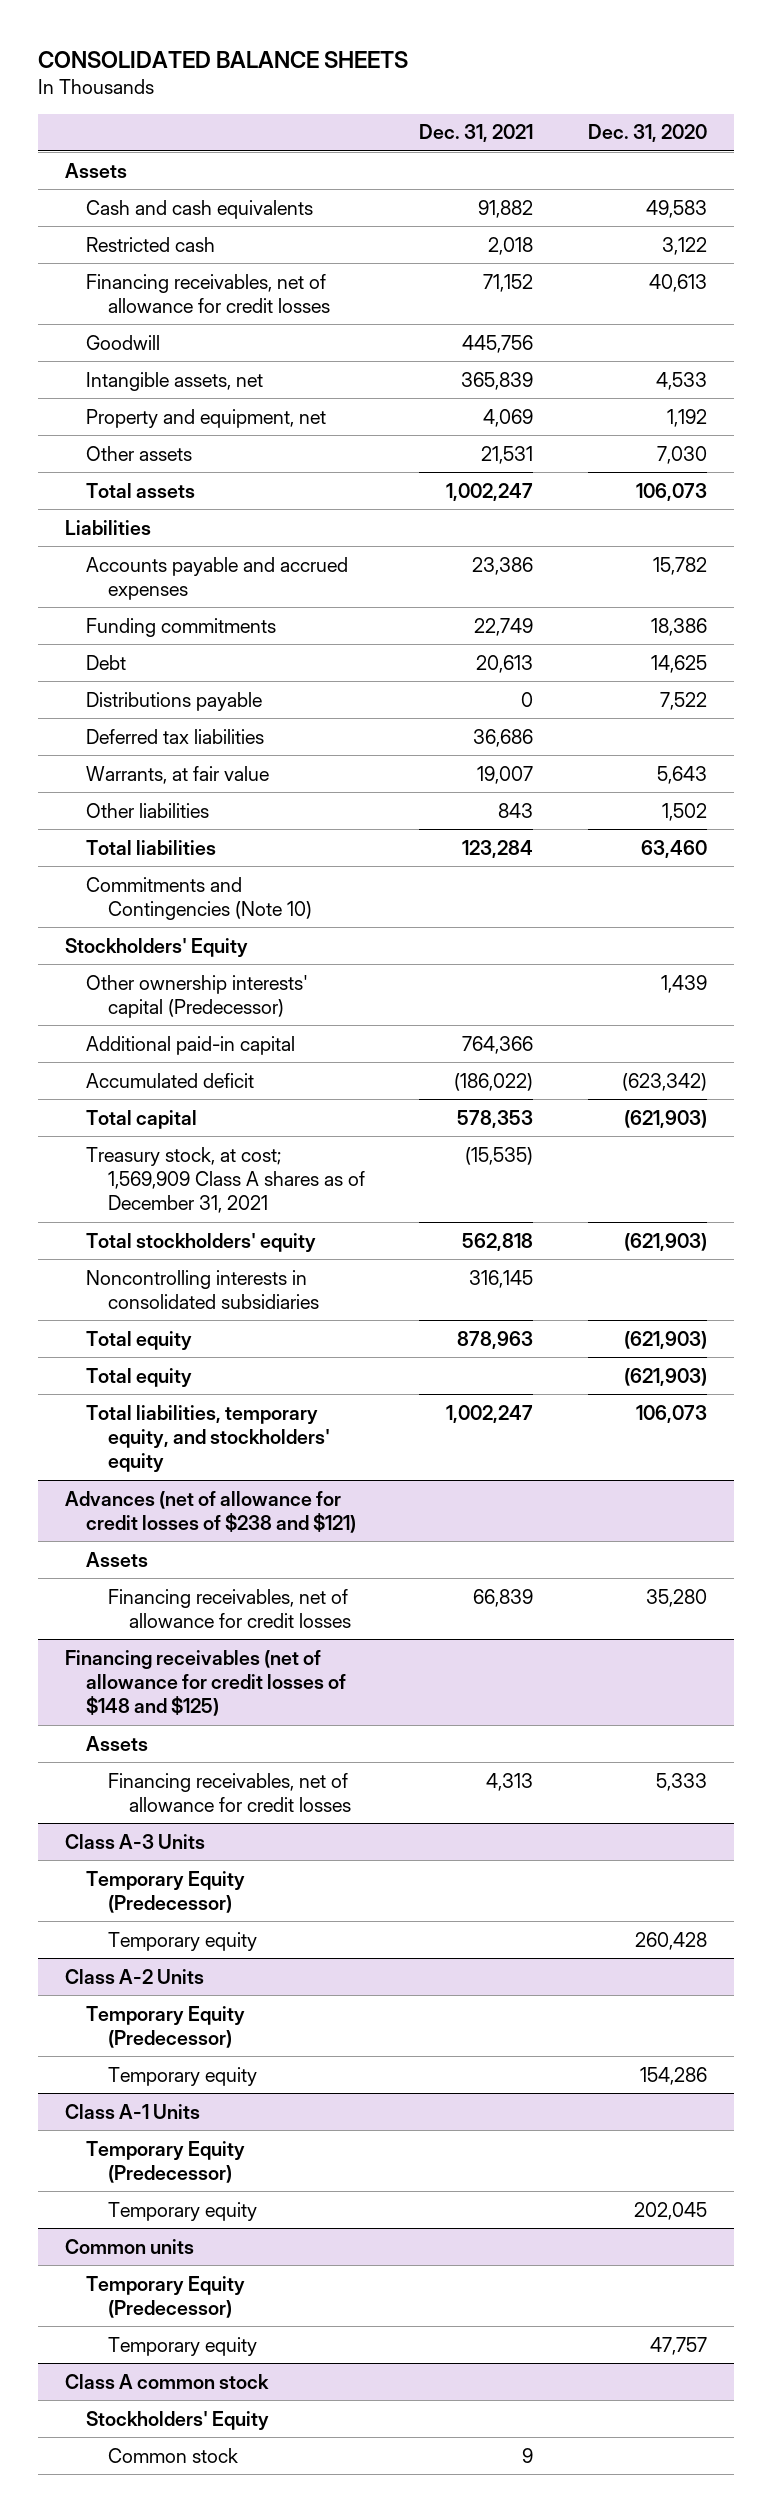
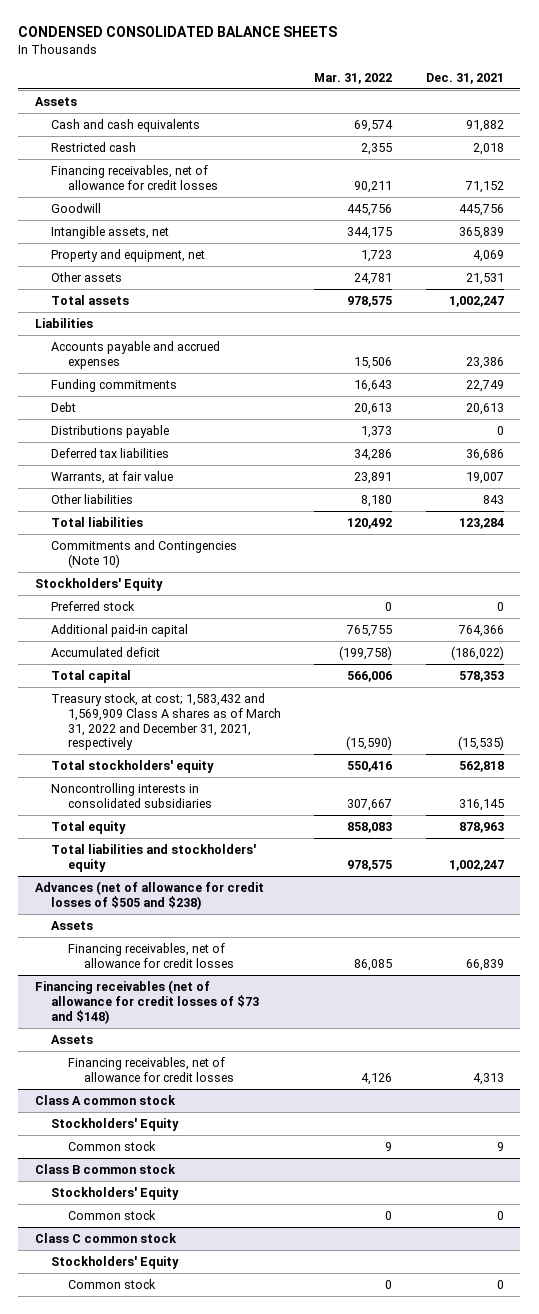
[37,50,408,68] CONSOLIDATED BALANCE SHEETS -> [18,26,338,38] CONDENSED CONSOLIDATED BALANCE SHEETS
[587,124,707,143] Dec. 31, 2020 -> none
none -> [314,72,393,84] Mar. 31, 2022
[86,974,309,1018] Other ownership interests' capital (Predecessor) -> none
none -> [51,600,136,611] Preferred stock
[86,1146,365,1214] Treasury stock, at cost; 1,569,909 Class A shares as of December 31, 2021 -> [51,692,281,751] Treasury stock, at cost; 1,583,432 and 1,569,909 Class A shares as of March 31, 2022 and December 31, 2021, respectively
[86,1367,193,1387] Total equity -> none
[86,1404,330,1473] Total liabilities, temporary equity, and stockholders' equity -> [51,843,257,872] Total liabilities and stockholders' equity
[65,1490,357,1533] Advances (net of allowance for credit losses of $238 and $121) -> [35,880,265,910] Advances (net of allowance for credit losses of $505 and $238)
[65,1649,347,1717] Financing receivables (net of allowance for credit losses of $148 and $125) -> [35,979,260,1024] Financing receivables (net of allowance for credit losses of $73 and $148)
[65,1833,206,1849] Class A-3 Units -> none
[86,1870,246,1913] Temporary Equity (Predecessor) -> none
[107,1931,257,1951] Temporary equity -> none
[65,1968,205,1984] Class A-2 Units -> none
[86,2005,246,2048] Temporary Equity (Predecessor) -> none
[107,2066,257,2086] Temporary equity -> none
[65,2103,201,2119] Class A-1 Units -> none
[86,2140,246,2183] Temporary Equity (Predecessor) -> none
[107,2201,257,2221] Temporary equity -> none
[65,2238,195,2254] Common units -> none
[86,2275,246,2318] Temporary Equity (Predecessor) -> none
[107,2336,257,2356] Temporary equity -> none
none -> [35,1163,177,1174] Class B common stock
none -> [51,1186,180,1200] Stockholders' Equity
none -> [67,1209,156,1220] Common stock
none -> [35,1232,178,1243] Class C common stock
none -> [51,1255,180,1269] Stockholders' Equity
none -> [67,1278,156,1289] Common stock

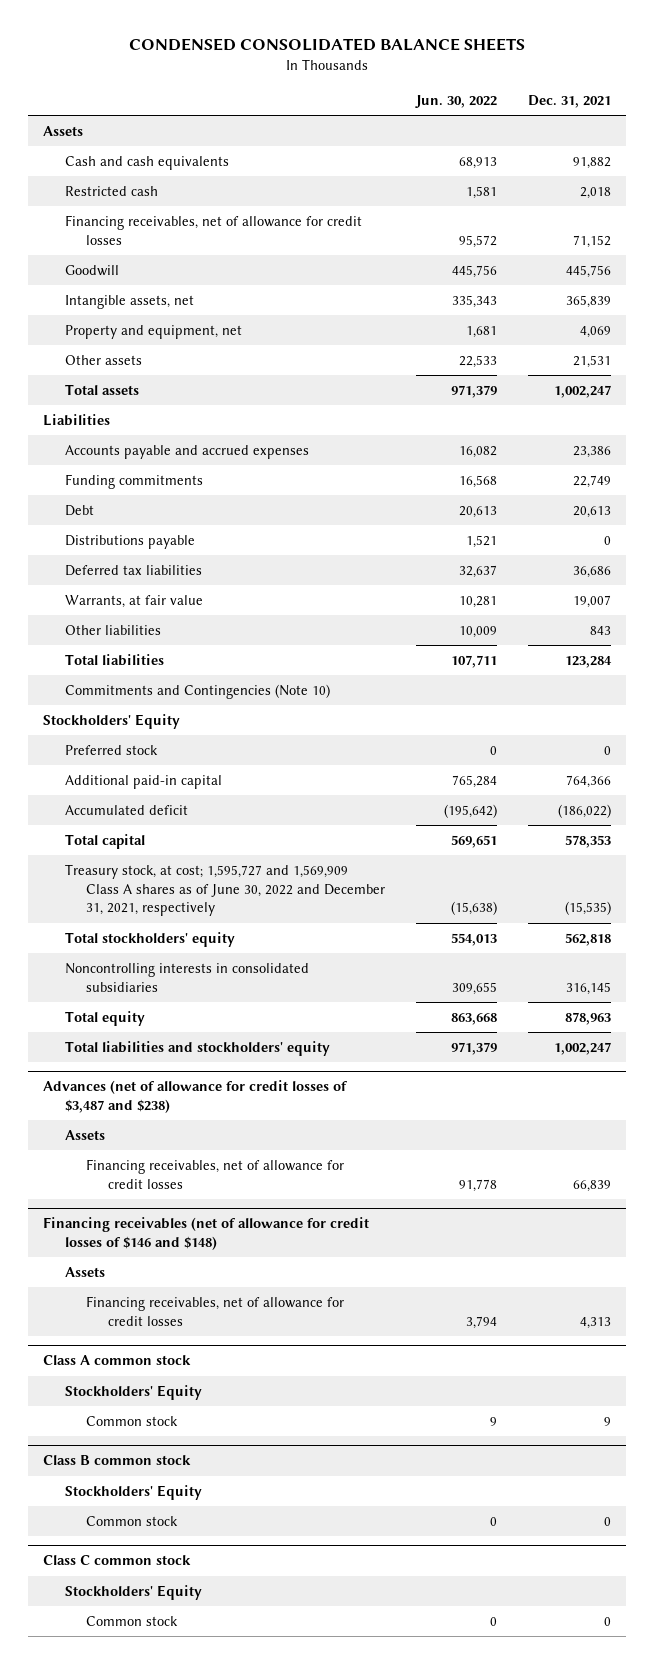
[314,72,393,84] Mar. 31, 2022 -> none
none -> [414,94,497,108] Jun. 30, 2022
[51,692,281,751] Treasury stock, at cost; 1,583,432 and 1,569,909 Class A shares as of March 31, 2022 and December 31, 2021, respectively -> [64,863,386,917] Treasury stock, at cost; 1,595,727 and 1,569,909 Class A shares as of June 30, 2022 and December 31, 2021, respectively
[35,880,265,910] Advances (net of allowance for credit losses of $505 and $238) -> [42,1080,348,1114] Advances (net of allowance for credit losses of $3,487 and $238)
[35,979,260,1024] Financing receivables (net of allowance for credit losses of $73 and $148) -> [42,1217,369,1251] Financing receivables (net of allowance for credit losses of $146 and $148)

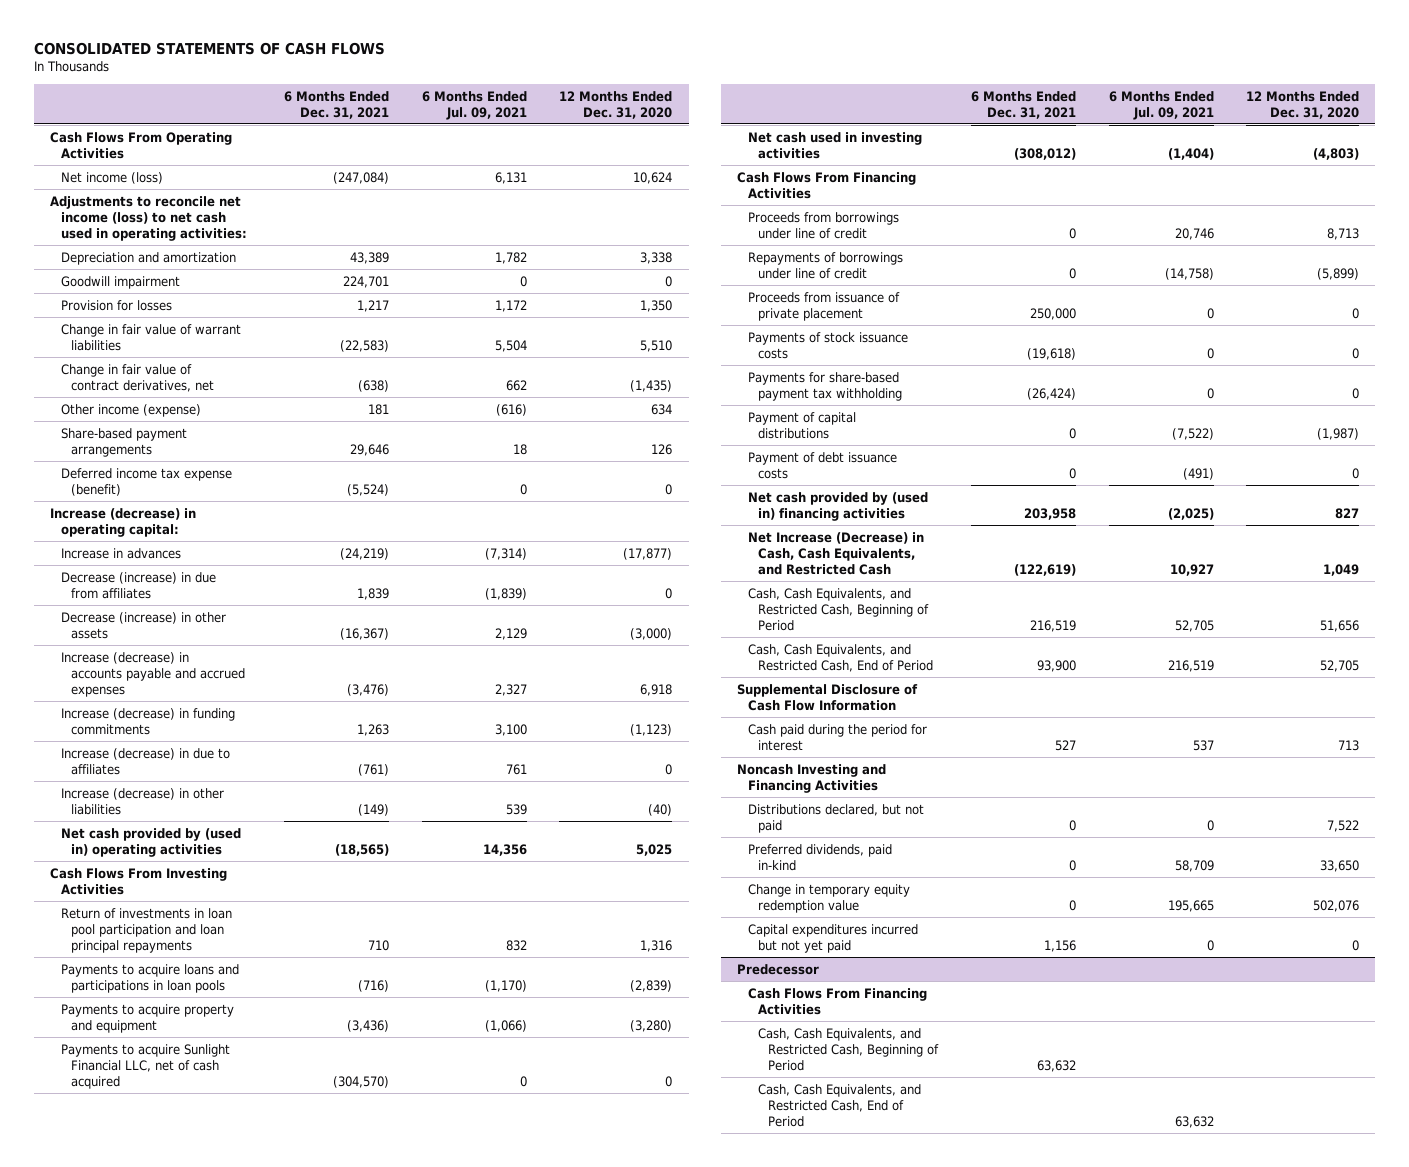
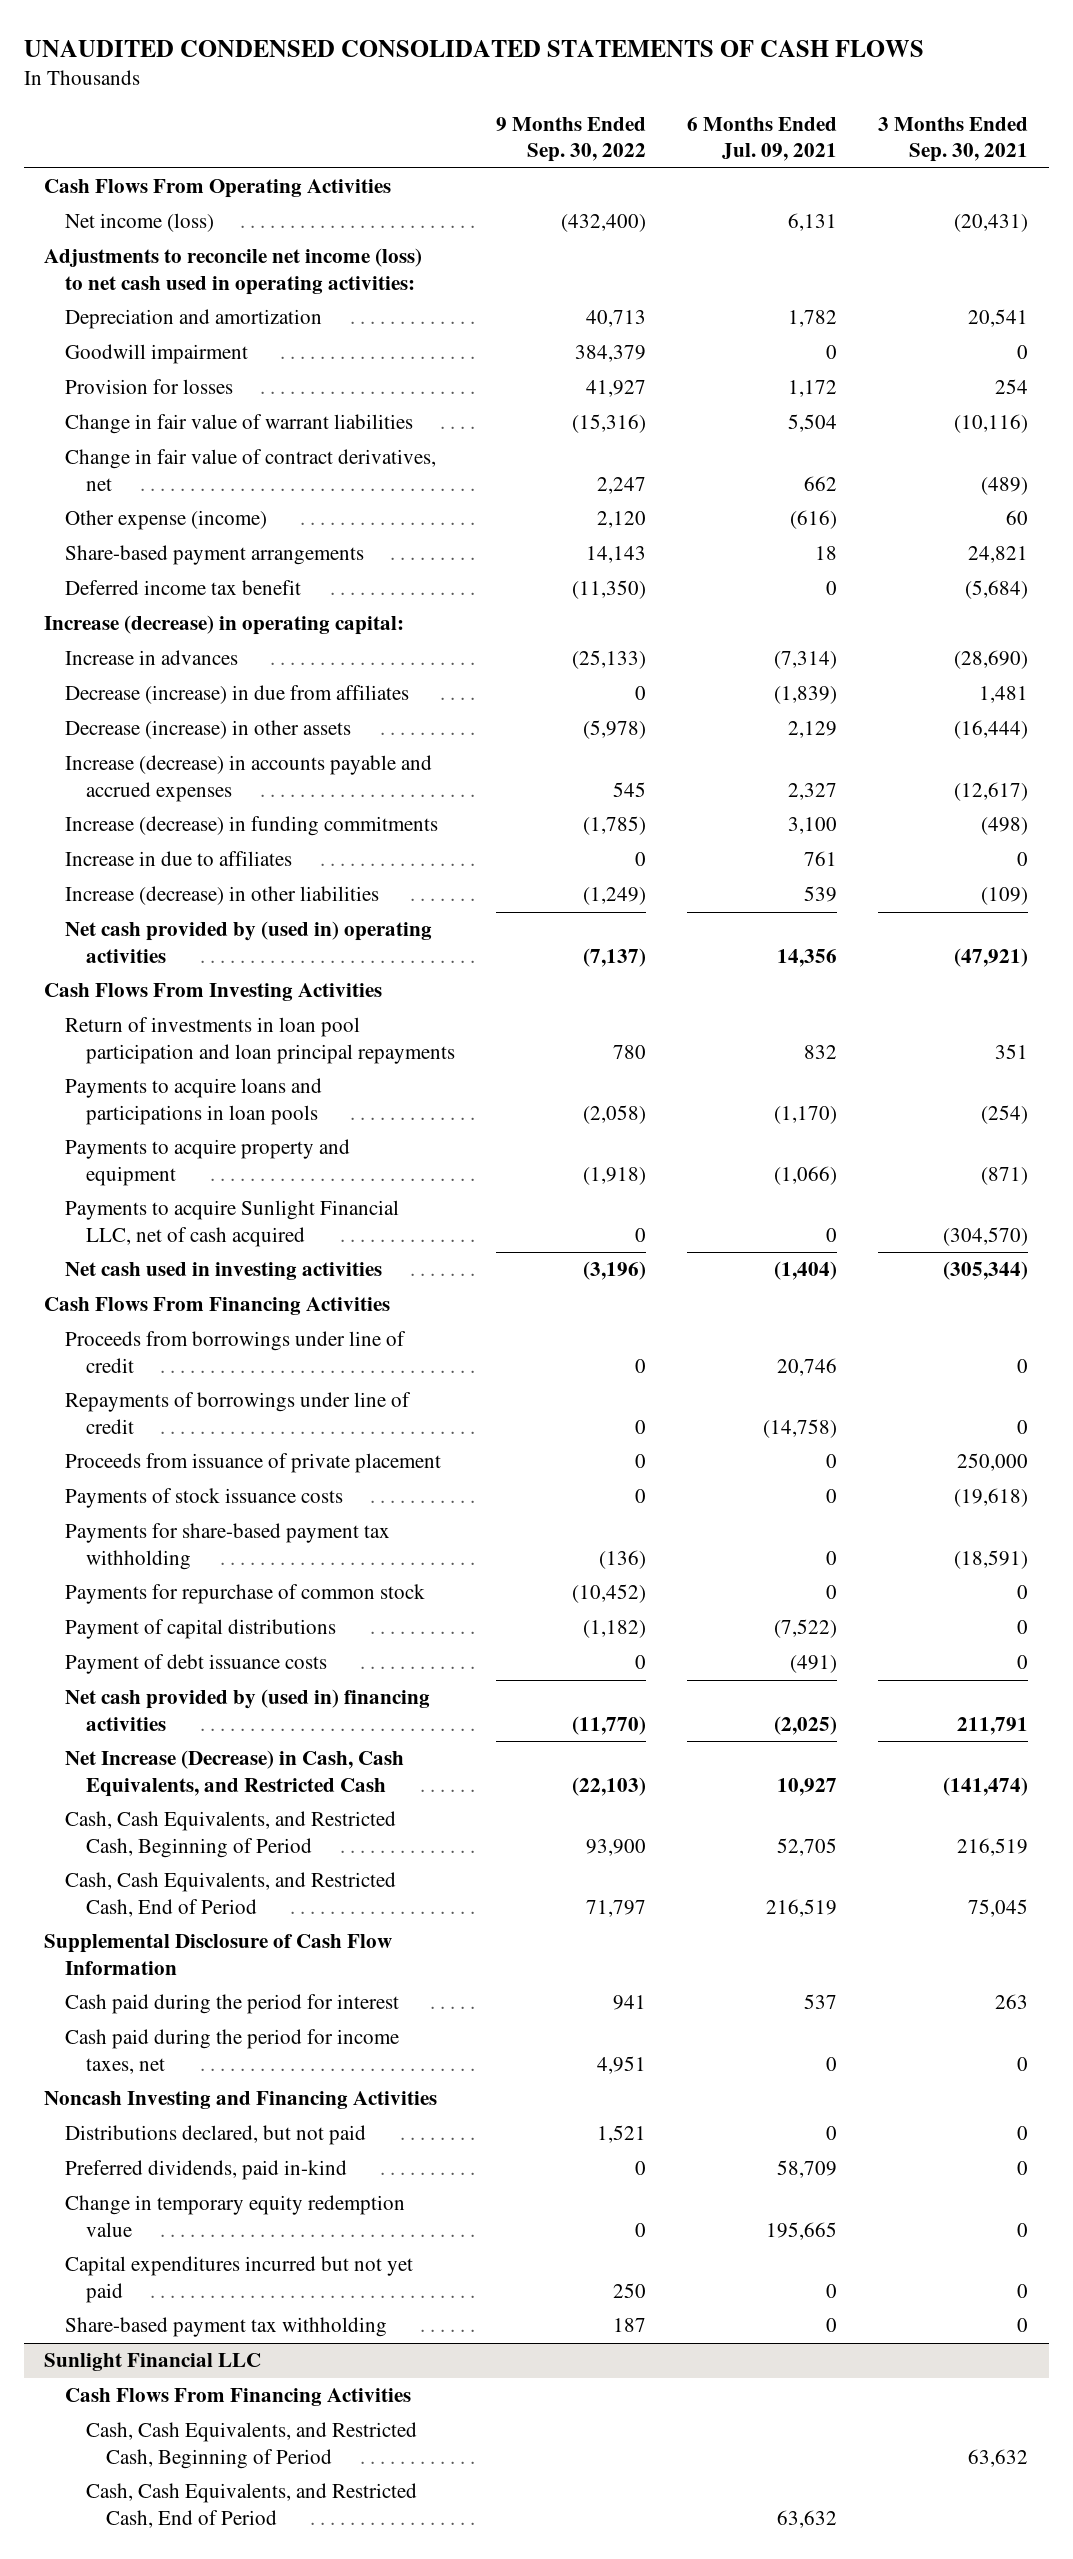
[33,41,385,55] CONSOLIDATED STATEMENTS OF CASH FLOWS -> [23,39,924,57] UNAUDITED CONDENSED CONSOLIDATED STATEMENTS OF CASH FLOWS
[284,90,390,119] 6 Months Ended Dec. 31, 2021 -> none
[559,90,673,119] 12 Months Ended Dec. 31, 2020 -> none
none -> [495,116,646,163] 9 Months Ended Sep. 30, 2022
none -> [878,116,1029,163] 3 Months Ended Sep. 30, 2021
[60,403,201,417] Other income (expense) -> [64,510,267,531] Other expense (income)
[60,467,232,496] Deferred income tax expense (benefit) -> [64,580,301,596] Deferred income tax benefit
[60,747,230,775] Increase (decrease) in due to affiliates -> [64,851,292,867] Increase in due to affiliates
none -> [64,1584,425,1605] Payments for repurchase of common stock
none -> [64,2029,399,2074] Cash paid during the period for income taxes, net
none -> [64,2317,387,2338] Share-based payment tax withholding
[737,963,820,975] Predecessor -> [44,2353,262,2372] Sunlight Financial LLC

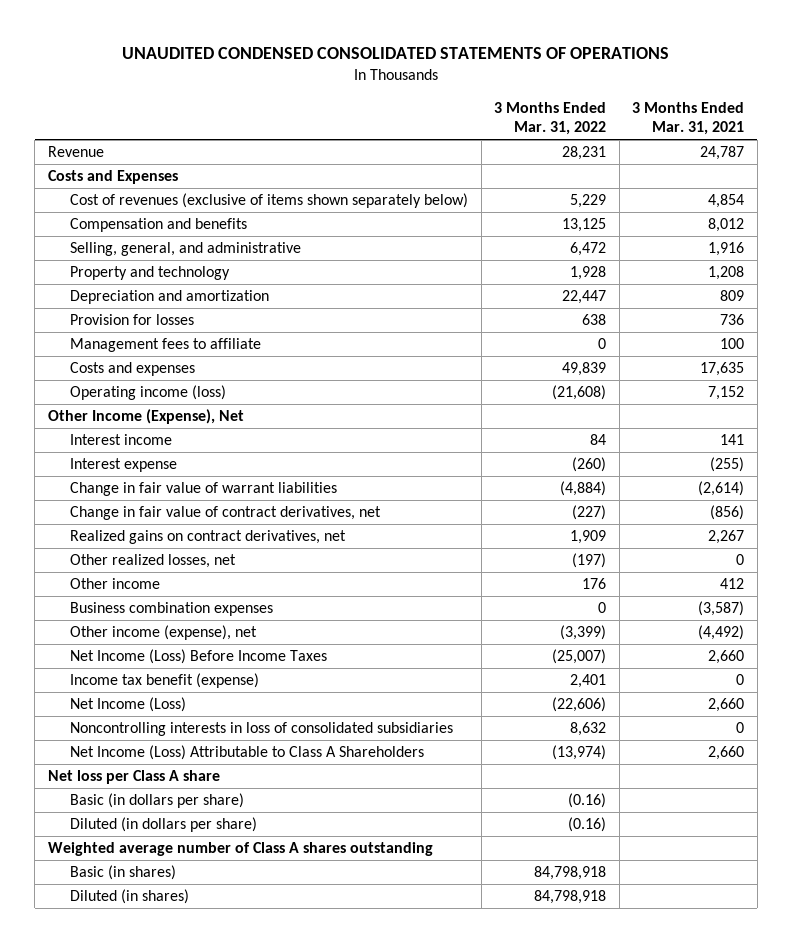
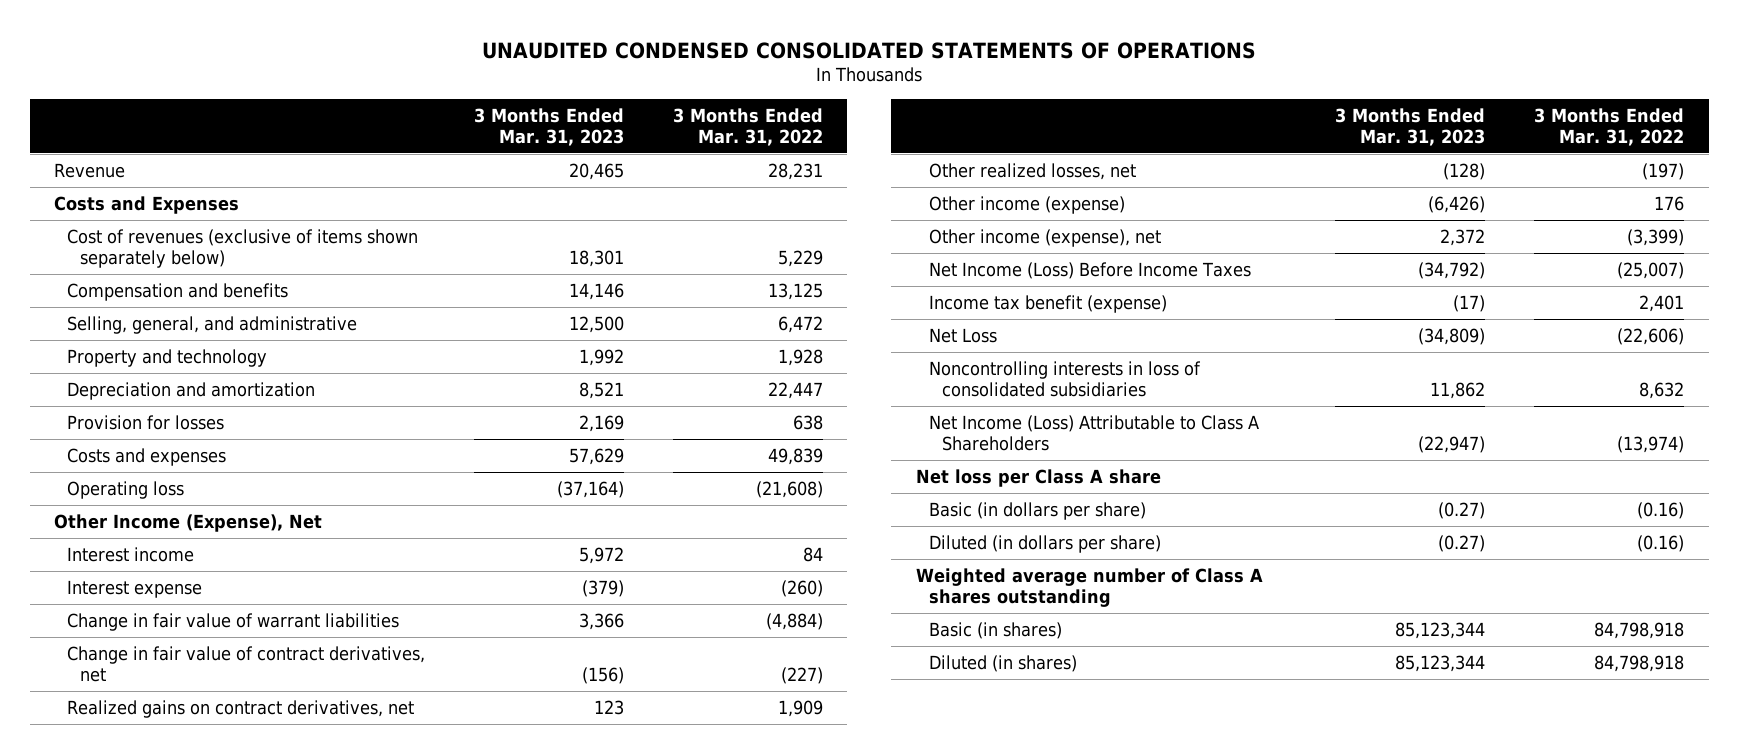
[632,102,745,136] 3 Months Ended Mar. 31, 2021 -> none
none -> [474,108,625,146] 3 Months Ended Mar. 31, 2023
[70,338,262,353] Management fees to affiliate -> none
[70,385,227,401] Operating income (loss) -> [67,481,185,500] Operating loss
[70,602,274,617] Business combination expenses -> none
[70,578,161,590] Other income -> [928,196,1125,215] Other income (expense)
[70,697,187,713] Net Income (Loss) -> [928,328,997,344] Net Loss

